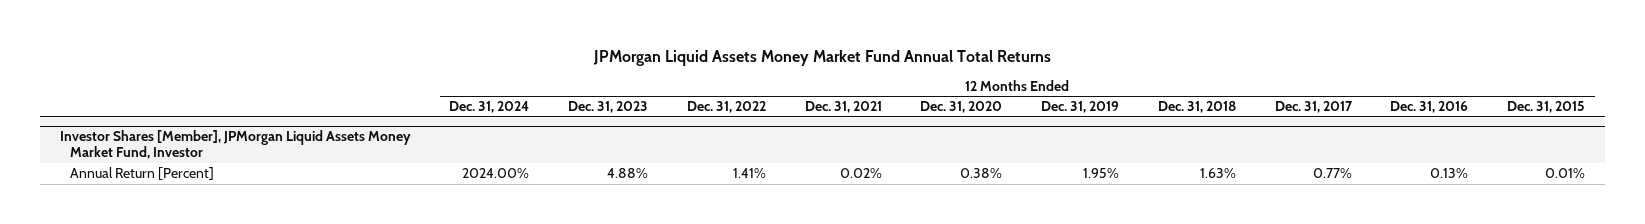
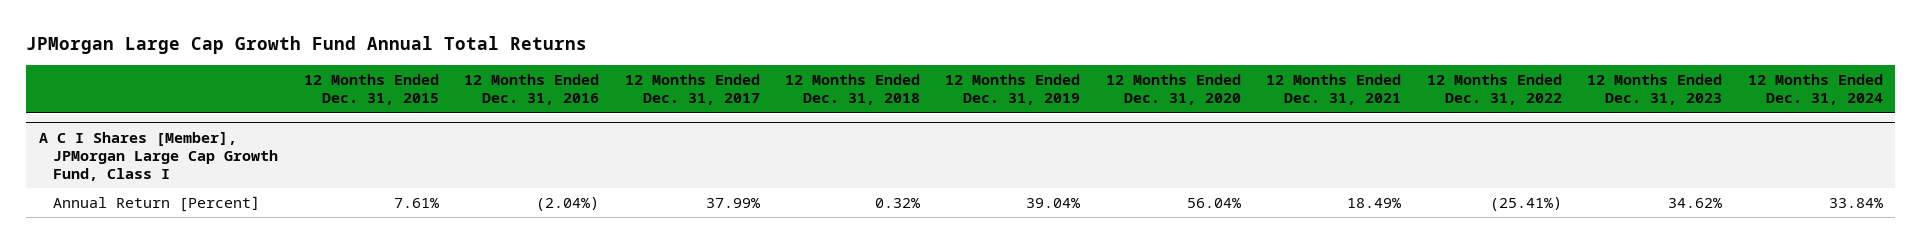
[593,49,1052,66] JPMorgan Liquid Assets Money Market Fund Annual Total Returns -> [26,36,588,55] JPMorgan Large Cap Growth Fund Annual Total Returns
[59,130,411,160] Investor Shares [Member], JPMorgan Liquid Assets Money Market Fund, Investor -> none
none -> [39,132,279,181] A C I Shares [Member], JPMorgan Large Cap Growth Fund, Class I
[462,168,530,179] 2024.00% -> [1828,198,1883,209] 33.84%
[607,168,649,179] 4.88% -> [1668,198,1723,209] 34.62%
[732,168,766,179] 1.41% -> [1489,197,1562,212] (25.41%)
[839,168,882,179] 0.02% -> [1347,198,1402,209] 18.49%
[960,168,1003,179] 0.38% -> [1186,198,1241,209] 56.04%
[1083,168,1120,179] 1.95% -> [1026,198,1081,209] 39.04%
[1199,168,1236,179] 1.63% -> [875,198,921,209] 0.32%
[1312,168,1352,179] 0.77% -> [705,198,760,209] 37.99%
[1430,168,1469,179] 0.13% -> [536,197,600,212] (2.04%)
[1545,168,1586,179] 0.01% -> [393,198,439,209] 7.61%

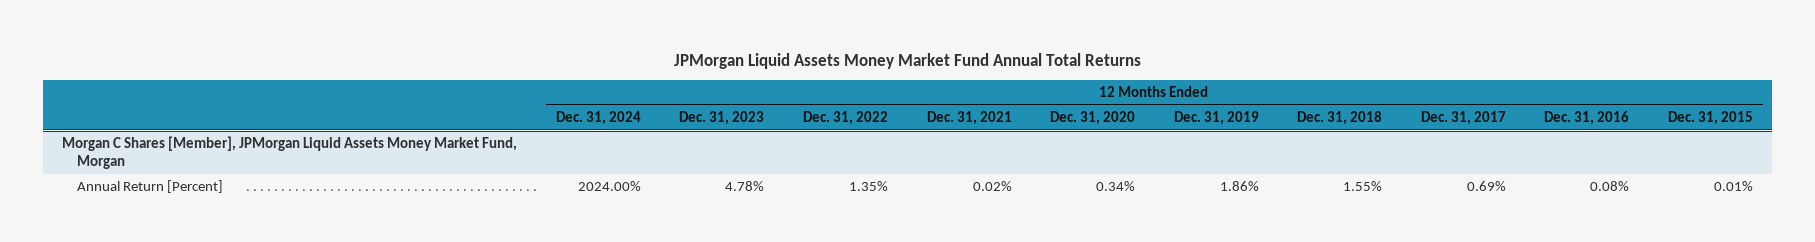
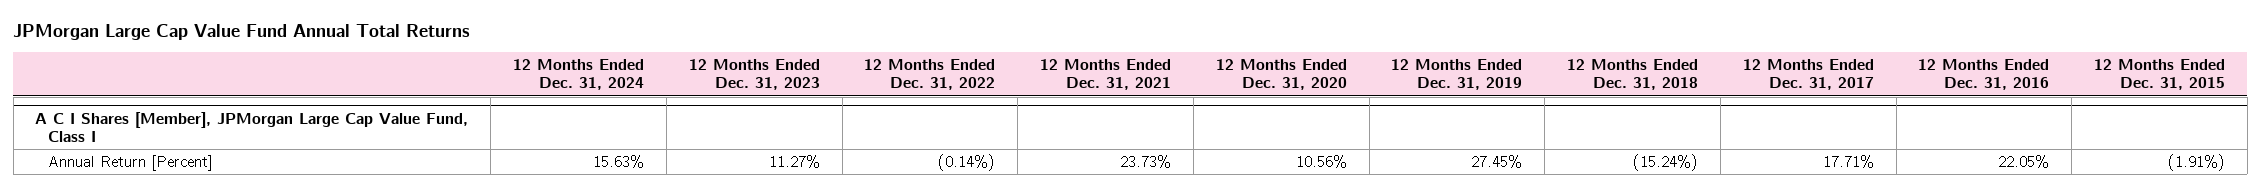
[673,52,1141,69] JPMorgan Liquid Assets Money Market Fund Annual Total Returns -> [13,23,471,40] JPMorgan Large Cap Value Fund Annual Total Returns
[62,136,518,170] Morgan C Shares [Member], JPMorgan Liquid Assets Money Market Fund, Morgan -> none
none -> [35,111,469,142] A C I Shares [Member], JPMorgan Large Cap Value Fund, Class I
[577,181,641,192] 2024.00% -> [593,155,645,169] 15.63%
[725,181,765,192] 4.78% -> [768,155,820,169] 11.27%
[849,181,889,192] 1.35% -> [938,154,996,172] (0.14%)
[972,181,1012,192] 0.02% -> [1120,155,1172,169] 23.73%
[1096,181,1136,192] 0.34% -> [1295,155,1347,169] 10.56%
[1219,181,1259,192] 1.86% -> [1471,155,1523,169] 27.45%
[1343,181,1383,192] 1.55% -> [1633,154,1699,172] (15.24%)
[1466,181,1506,192] 0.69% -> [1822,155,1874,169] 17.71%
[1590,181,1630,192] 0.08% -> [1998,155,2050,169] 22.05%
[1713,181,1753,192] 0.01% -> [2168,154,2226,172] (1.91%)

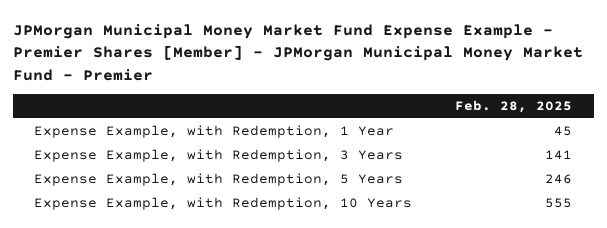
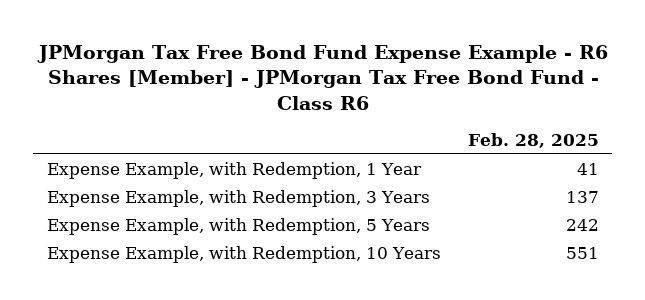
[12,24,583,81] JPMorgan Municipal Money Market Fund Expense Example - Premier Shares [Member] - JPMorgan Municipal Money Market Fund - Premier -> [36,44,608,110] JPMorgan Tax Free Bond Fund Expense Example - R6 Shares [Member] - JPMorgan Tax Free Bond Fund - Class R6
[554,126,573,137] 45 -> [576,162,599,175] 41
[545,150,573,161] 141 -> [565,190,599,203] 137
[545,174,573,185] 246 -> [565,218,599,231] 242
[545,198,573,209] 555 -> [565,246,599,259] 551

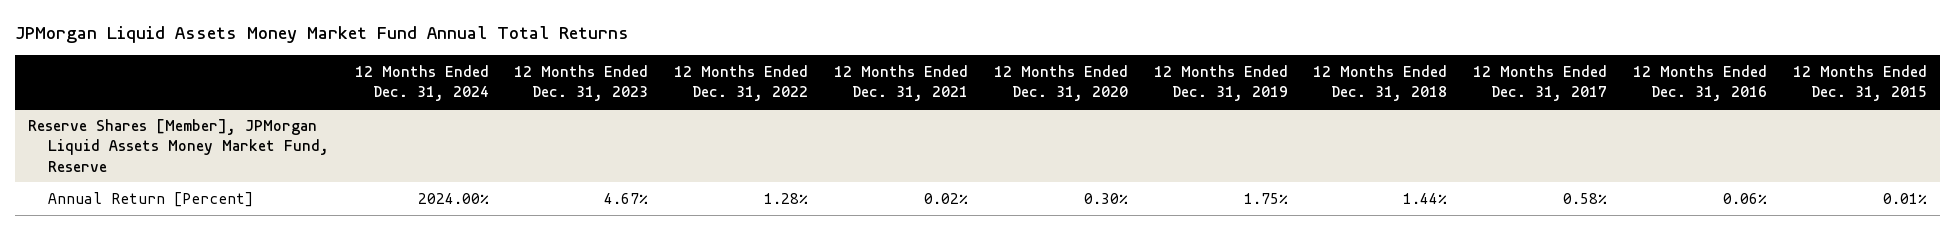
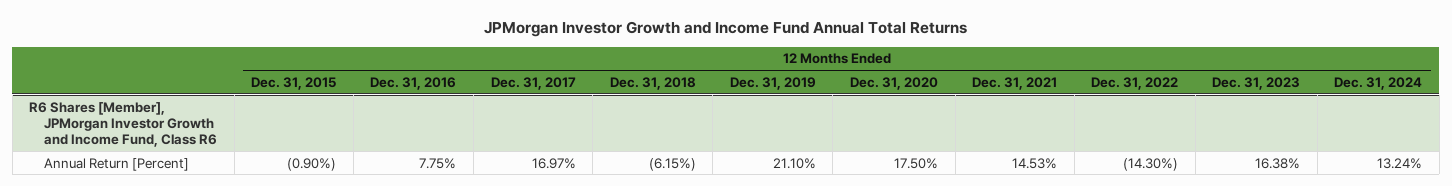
[14,26,629,44] JPMorgan Liquid Assets Money Market Fund Annual Total Returns -> [483,21,967,38] JPMorgan Investor Growth and Income Fund Annual Total Returns
[27,118,329,172] Reserve Shares [Member], JPMorgan Liquid Assets Money Market Fund, Reserve -> none
none -> [29,101,218,147] R6 Shares [Member], JPMorgan Investor Growth and Income Fund, Class R6
[417,192,489,204] 2024.00% -> [1377,157,1423,169] 13.24%
[604,192,649,204] 4.67% -> [1255,157,1301,169] 16.38%
[764,192,809,204] 1.28% -> [1123,157,1179,171] (14.30%)
[924,192,969,204] 0.02% -> [1012,157,1058,169] 14.53%
[1083,192,1128,204] 0.30% -> [893,157,938,169] 17.50%
[1243,192,1288,204] 1.75% -> [772,157,816,169] 21.10%
[1403,192,1448,204] 1.44% -> [648,157,696,171] (6.15%)
[1563,192,1608,204] 0.58% -> [531,157,576,169] 16.97%
[1723,192,1768,204] 0.06% -> [419,157,457,169] 7.75%
[1882,192,1927,204] 0.01% -> [287,157,337,171] (0.90%)

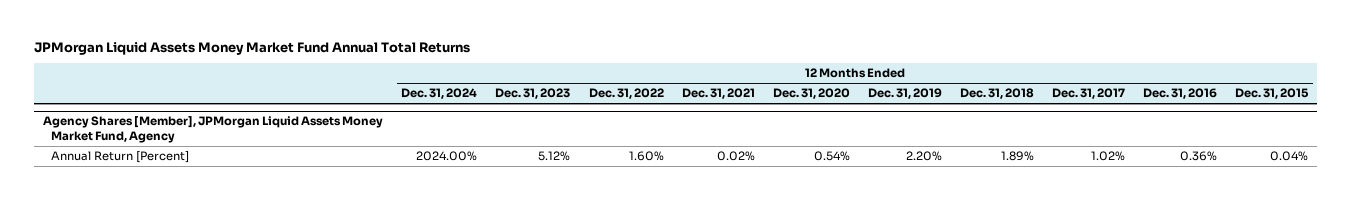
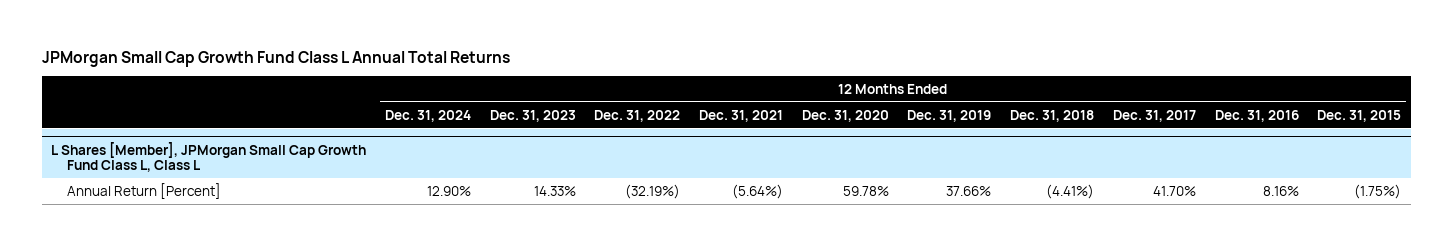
[34,41,471,55] JPMorgan Liquid Assets Money Market Fund Annual Total Returns -> [41,50,510,67] JPMorgan Small Cap Growth Fund Class L Annual Total Returns
[43,116,384,143] Agency Shares [Member], JPMorgan Liquid Assets Money Market Fund, Agency -> none
none -> [51,141,367,173] L Shares [Member], JPMorgan Small Cap Growth Fund Class L, Class L
[416,151,478,162] 2024.00% -> [426,185,471,196] 12.90%
[538,151,571,162] 5.12% -> [533,185,576,196] 14.33%
[628,151,664,162] 1.60% -> [625,183,681,199] (32.19%)
[716,151,755,162] 0.02% -> [731,183,783,199] (5.64%)
[813,151,850,162] 0.54% -> [842,185,889,196] 59.78%
[905,151,942,162] 2.20% -> [946,185,992,196] 37.66%
[1000,151,1034,162] 1.89% -> [1046,183,1095,199] (4.41%)
[1091,151,1126,162] 1.02% -> [1152,185,1196,196] 41.70%
[1180,151,1218,162] 0.36% -> [1262,185,1299,196] 8.16%
[1270,151,1309,162] 0.04% -> [1354,183,1402,199] (1.75%)

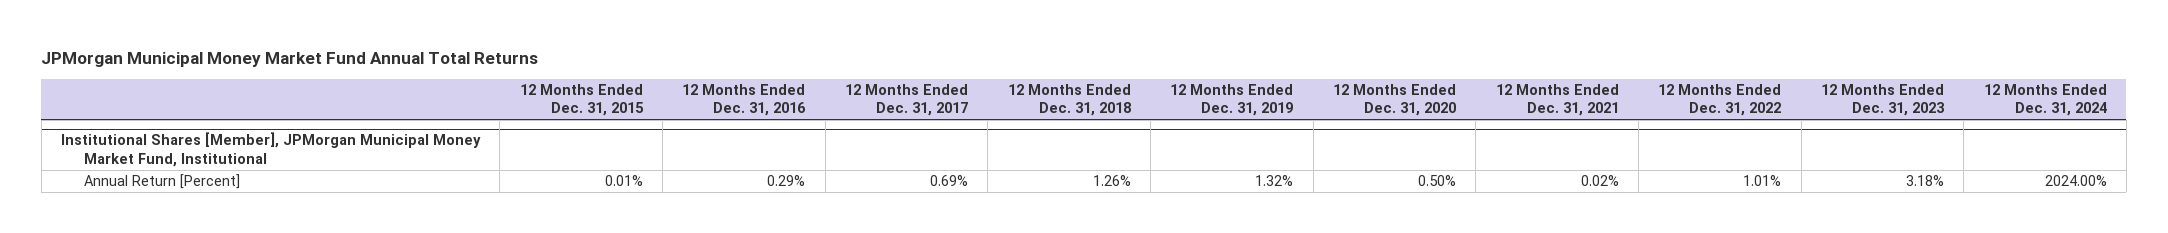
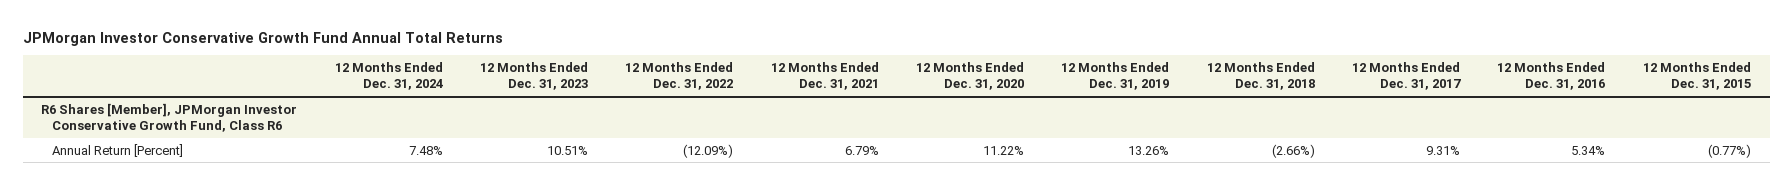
[41,52,539,68] JPMorgan Municipal Money Market Fund Annual Total Returns -> [22,31,503,46] JPMorgan Investor Conservative Growth Fund Annual Total Returns
[61,132,482,167] Institutional Shares [Member], JPMorgan Municipal Money Market Fund, Institutional -> none
none -> [41,102,298,133] R6 Shares [Member], JPMorgan Investor Conservative Growth Fund, Class R6
[604,175,643,187] 0.01% -> [1707,143,1751,158] (0.77%)
[767,175,806,187] 0.29% -> [1571,145,1606,155] 5.34%
[930,175,969,187] 0.69% -> [1426,145,1461,155] 9.31%
[1092,175,1131,187] 1.26% -> [1271,143,1315,158] (2.66%)
[1255,175,1294,187] 1.32% -> [1128,145,1170,155] 13.26%
[1417,175,1456,187] 0.50% -> [983,145,1025,155] 11.22%
[1580,175,1619,187] 0.02% -> [844,145,879,155] 6.79%
[1743,175,1782,187] 1.01% -> [683,143,734,158] (12.09%)
[1905,175,1944,187] 3.18% -> [547,145,589,155] 10.51%
[2044,175,2107,187] 2024.00% -> [408,145,443,155] 7.48%

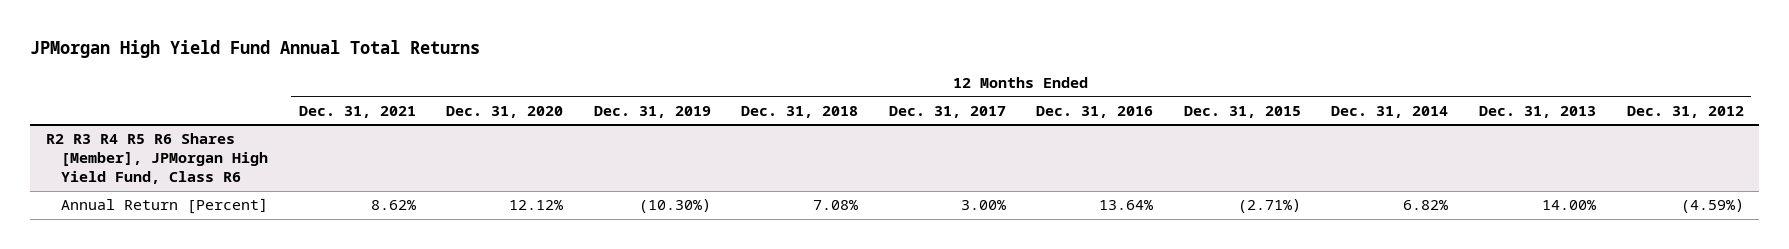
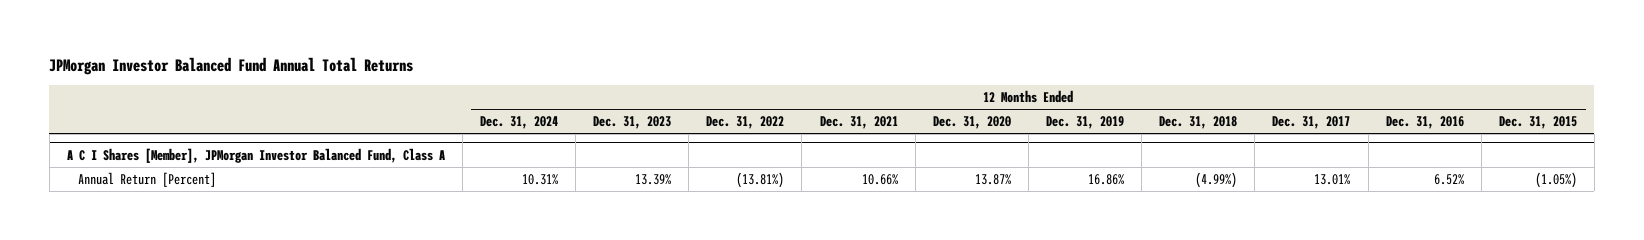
[30,39,481,58] JPMorgan High Yield Fund Annual Total Returns -> [49,57,414,76] JPMorgan Investor Balanced Fund Annual Total Returns
[1331,105,1449,118] Dec. 31, 2014 -> none
[1479,105,1597,118] Dec. 31, 2013 -> none
[1626,105,1744,118] Dec. 31, 2012 -> none
none -> [479,116,558,130] Dec. 31, 2024
none -> [593,116,672,130] Dec. 31, 2023
none -> [706,116,785,130] Dec. 31, 2022
[45,133,269,185] R2 R3 R4 R5 R6 Shares [Member], JPMorgan High Yield Fund, Class R6 -> none
none -> [66,147,445,163] A C I Shares [Member], JPMorgan Investor Balanced Fund, Class A
[370,200,416,211] 8.62% -> [861,173,898,185] 10.66%
[509,200,564,211] 12.12% -> [974,173,1011,185] 13.87%
[638,199,711,214] (10.30%) -> [1088,173,1125,185] 16.86%
[813,200,859,211] 7.08% -> [1195,171,1238,188] (4.99%)
[960,200,1006,211] 3.00% -> [1314,173,1351,185] 13.01%
[1099,200,1154,211] 13.64% -> [1433,173,1464,185] 6.52%
[1237,199,1301,214] (2.71%) -> [1534,171,1577,188] (1.05%)

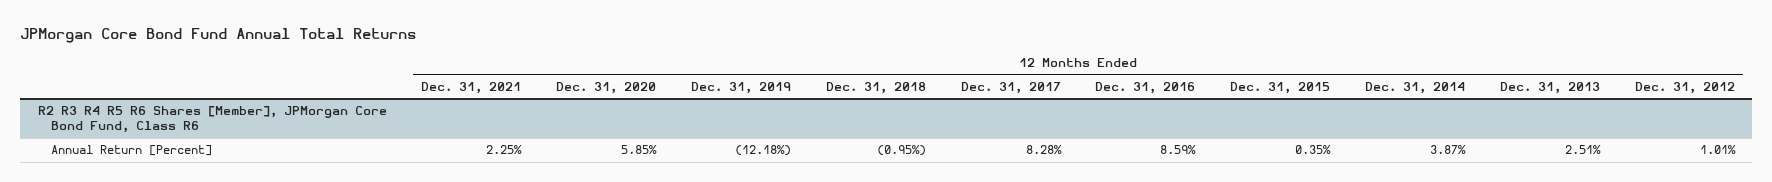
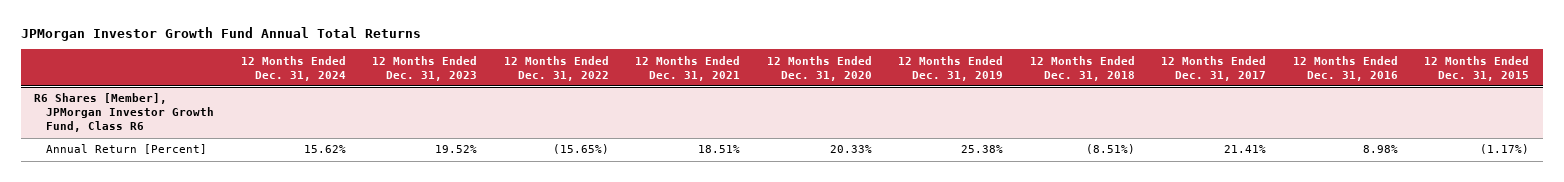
[20,28,417,44] JPMorgan Core Bond Fund Annual Total Returns -> [21,27,422,42] JPMorgan Investor Growth Fund Annual Total Returns
[1364,82,1465,95] Dec. 31, 2014 -> none
[1499,82,1600,95] Dec. 31, 2013 -> none
[1634,82,1735,95] Dec. 31, 2012 -> none
none -> [240,55,346,81] 12 Months Ended Dec. 31, 2024
none -> [372,55,478,81] 12 Months Ended Dec. 31, 2023
none -> [503,55,609,81] 12 Months Ended Dec. 31, 2022
[37,106,387,134] R2 R3 R4 R5 R6 Shares [Member], JPMorgan Core Bond Fund, Class R6 -> none
none -> [34,93,215,133] R6 Shares [Member], JPMorgan Investor Growth Fund, Class R6
[486,145,523,155] 2.25% -> [698,145,741,154] 18.51%
[621,145,658,155] 5.85% -> [829,145,872,154] 20.33%
[735,145,792,157] (12.18%) -> [961,145,1004,154] 25.38%
[876,145,926,157] (0.95%) -> [1085,144,1135,155] (8.51%)
[1025,145,1062,155] 8.28% -> [1224,145,1267,154] 21.41%
[1160,145,1197,155] 8.59% -> [1362,145,1398,154] 8.98%
[1295,145,1332,155] 0.35% -> [1480,144,1530,155] (1.17%)

